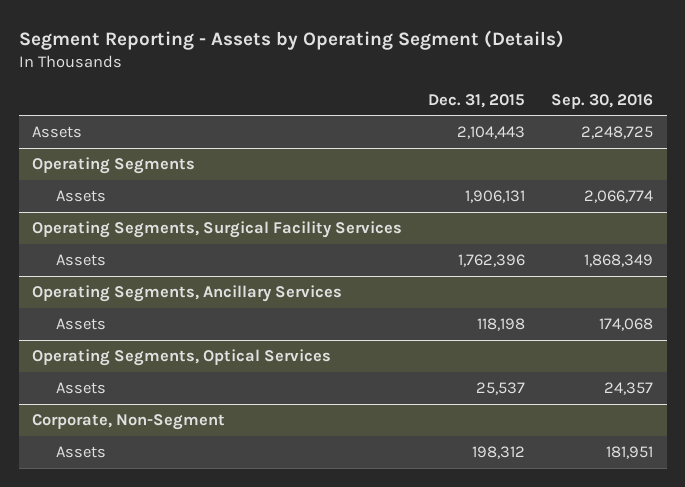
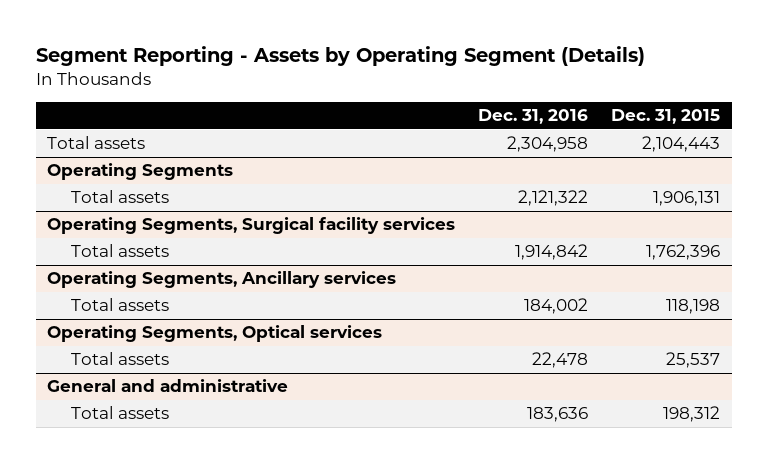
[551,93,654,109] Sep. 30, 2016 -> none
none -> [478,109,589,125] Dec. 31, 2016
[31,126,82,139] Assets -> [47,136,146,150] Total assets
[56,190,107,203] Assets -> [71,190,170,204] Total assets
[31,221,402,239] Operating Segments, Surgical Facility Services -> [47,217,456,235] Operating Segments, Surgical facility services
[56,254,107,267] Assets -> [71,244,170,258] Total assets
[31,285,342,303] Operating Segments, Ancillary Services -> [47,271,397,289] Operating Segments, Ancillary services
[56,318,107,331] Assets -> [71,298,170,312] Total assets
[31,349,331,367] Operating Segments, Optical Services -> [47,325,383,343] Operating Segments, Optical services
[56,382,107,395] Assets -> [71,352,170,366] Total assets
[31,414,225,431] Corporate, Non-Segment -> [47,379,289,393] General and administrative
[56,446,107,459] Assets -> [71,406,170,420] Total assets

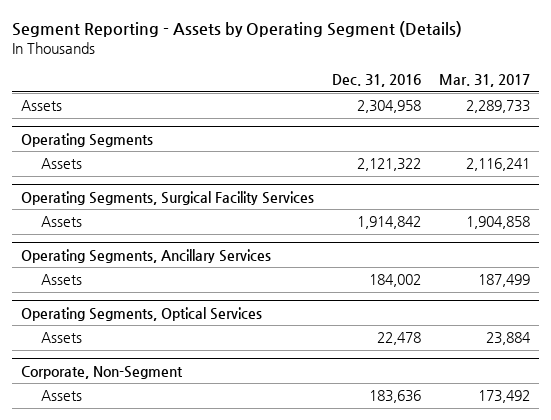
[611,109,721,125] Dec. 31, 2015 -> none
none -> [439,74,531,88] Mar. 31, 2017
[47,136,146,150] Total assets -> [20,100,62,112] Assets
[71,190,170,204] Total assets -> [41,158,83,170] Assets
[47,217,456,235] Operating Segments, Surgical facility services -> [20,190,314,205] Operating Segments, Surgical Facility Services
[71,244,170,258] Total assets -> [41,216,83,228] Assets
[47,271,397,289] Operating Segments, Ancillary services -> [20,248,271,263] Operating Segments, Ancillary Services
[71,298,170,312] Total assets -> [41,274,83,286] Assets
[47,325,383,343] Operating Segments, Optical services -> [20,306,262,321] Operating Segments, Optical Services
[71,352,170,366] Total assets -> [41,332,83,344] Assets
[47,379,289,393] General and administrative -> [20,365,183,379] Corporate, Non-Segment
[71,406,170,420] Total assets -> [41,390,83,402] Assets

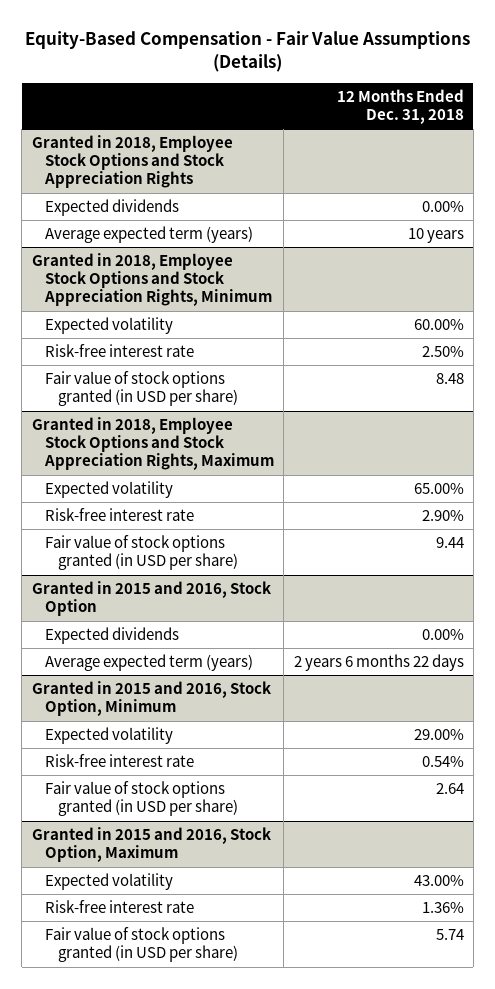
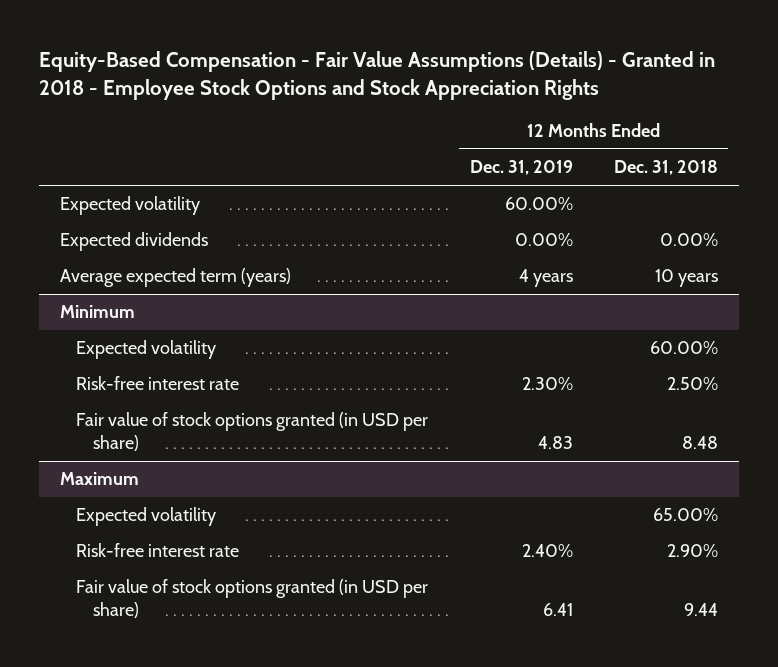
[24,30,470,72] Equity-Based Compensation - Fair Value Assumptions (Details) -> [39,51,716,100] Equity-Based Compensation - Fair Value Assumptions (Details) - Granted in 2018 - Employee Stock Options and Stock Appreciation Rights
none -> [469,160,573,176] Dec. 31, 2019
[31,135,233,189] Granted in 2018, Employee Stock Options and Stock Appreciation Rights -> none
none -> [60,196,201,216] Expected volatility
[31,253,273,307] Granted in 2018, Employee Stock Options and Stock Appreciation Rights, Minimum -> none
none -> [60,305,136,319] Minimum
[31,417,275,471] Granted in 2018, Employee Stock Options and Stock Appreciation Rights, Maximum -> none
none -> [60,472,140,486] Maximum
[31,581,271,617] Granted in 2015 and 2016, Stock Option -> none
[45,627,180,645] Expected dividends -> none
[45,654,254,672] Average expected term (years) -> none
[31,681,271,717] Granted in 2015 and 2016, Stock Option, Minimum -> none
[45,727,174,745] Expected volatility -> none
[45,754,195,768] Risk-free interest rate -> none
[45,781,239,817] Fair value of stock options granted (in USD per share) -> none
[31,827,271,863] Granted in 2015 and 2016, Stock Option, Maximum -> none
[45,873,174,891] Expected volatility -> none
[45,900,195,914] Risk-free interest rate -> none
[45,927,239,963] Fair value of stock options granted (in USD per share) -> none

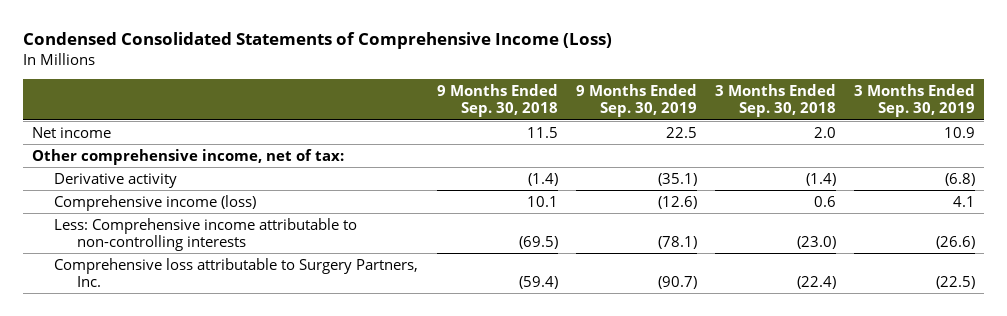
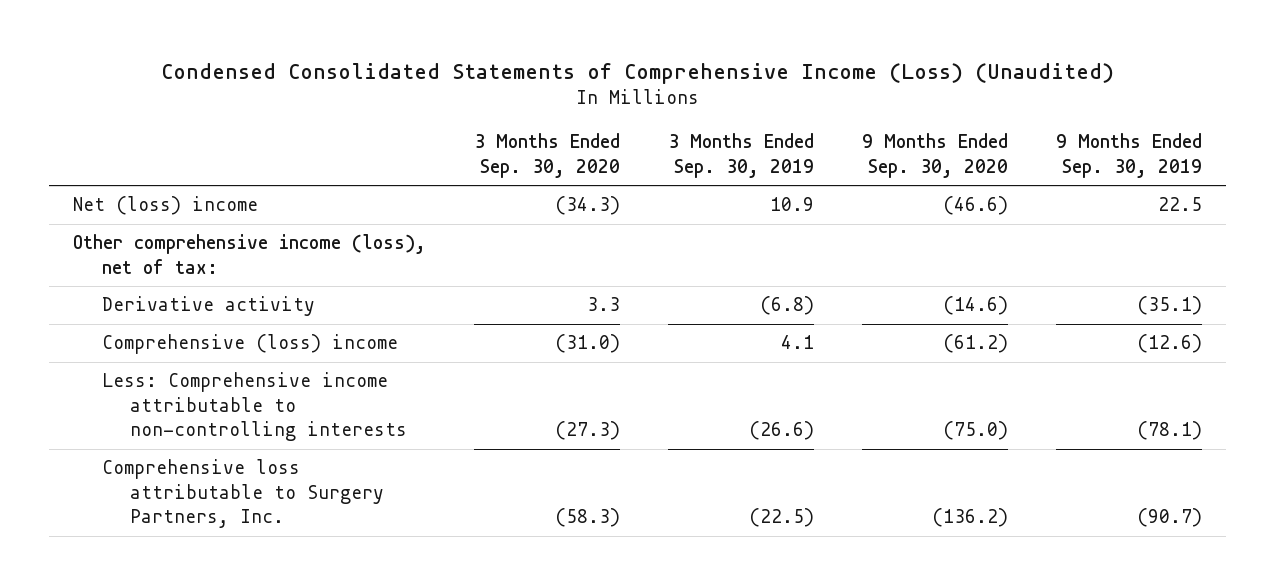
[22,32,612,50] Condensed Consolidated Statements of Comprehensive Income (Loss) -> [160,62,1114,84] Condensed Consolidated Statements of Comprehensive Income (Loss) (Unaudited)
[436,83,558,118] 9 Months Ended Sep. 30, 2018 -> none
[714,83,836,118] 3 Months Ended Sep. 30, 2018 -> none
none -> [474,133,621,178] 3 Months Ended Sep. 30, 2020
none -> [862,133,1009,178] 9 Months Ended Sep. 30, 2020
[31,126,111,138] Net income -> [73,196,259,216] Net (loss) income
[31,148,344,165] Other comprehensive income, net of tax: -> [73,234,427,274] Other comprehensive income (loss), net of tax:
[54,194,257,211] Comprehensive income (loss) -> [101,334,398,355] Comprehensive (loss) income

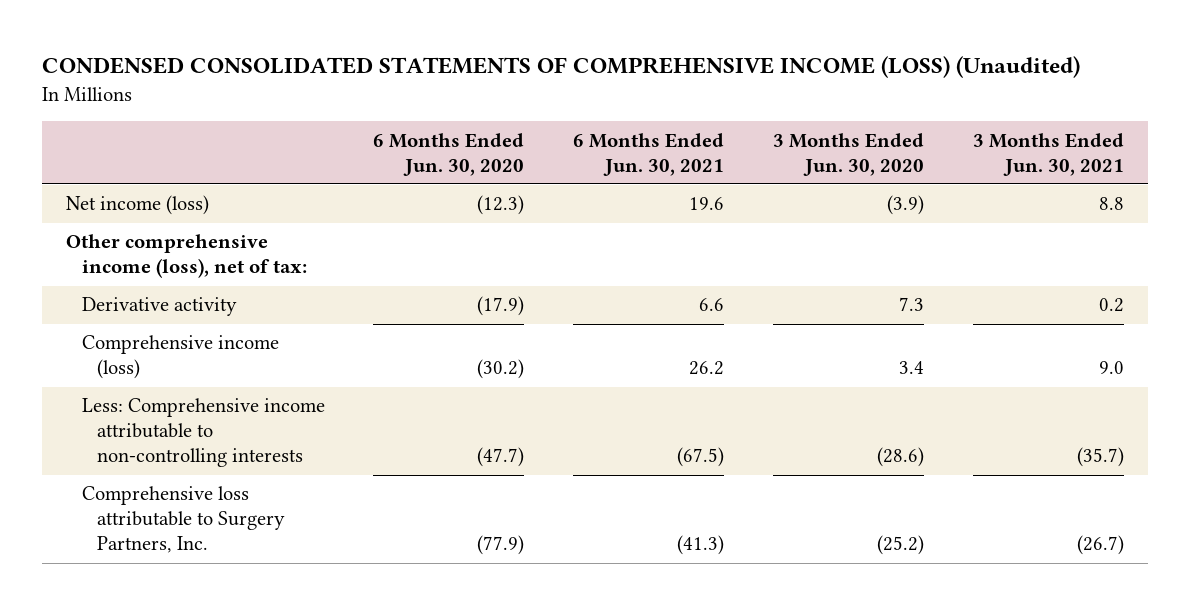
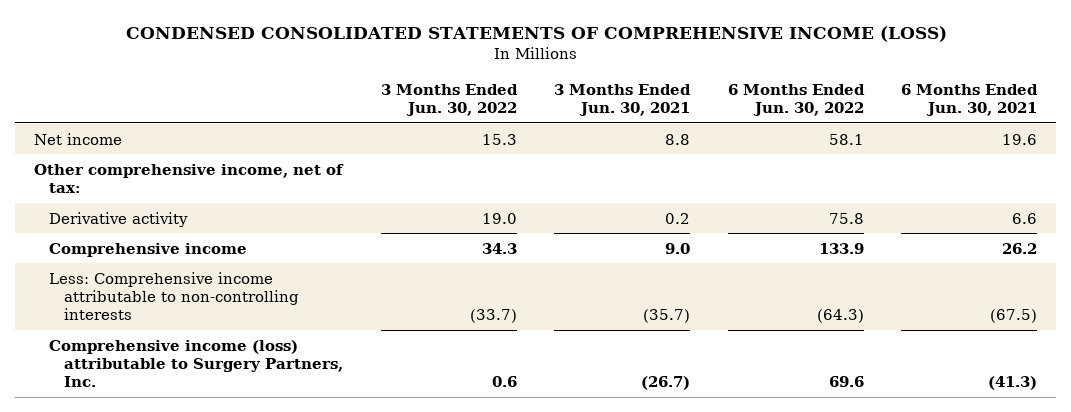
[41,56,1080,79] CONDENSED CONSOLIDATED STATEMENTS OF COMPREHENSIVE INCOME (LOSS) (Unaudited) -> [125,25,947,42] CONDENSED CONSOLIDATED STATEMENTS OF COMPREHENSIVE INCOME (LOSS)
[373,132,525,176] 6 Months Ended Jun. 30, 2020 -> none
[772,132,924,176] 3 Months Ended Jun. 30, 2020 -> none
none -> [380,83,518,116] 3 Months Ended Jun. 30, 2022
none -> [727,83,865,116] 6 Months Ended Jun. 30, 2022
[66,195,210,216] Net income (loss) -> [34,132,123,145] Net income
[66,234,307,279] Other comprehensive income (loss), net of tax: -> [34,163,345,194] Other comprehensive income, net of tax:
[81,335,279,380] Comprehensive income (loss) -> [49,242,248,257] Comprehensive income
[81,486,286,554] Comprehensive loss attributable to Surgery Partners, Inc. -> [49,339,344,388] Comprehensive income (loss) attributable to Surgery Partners, Inc.

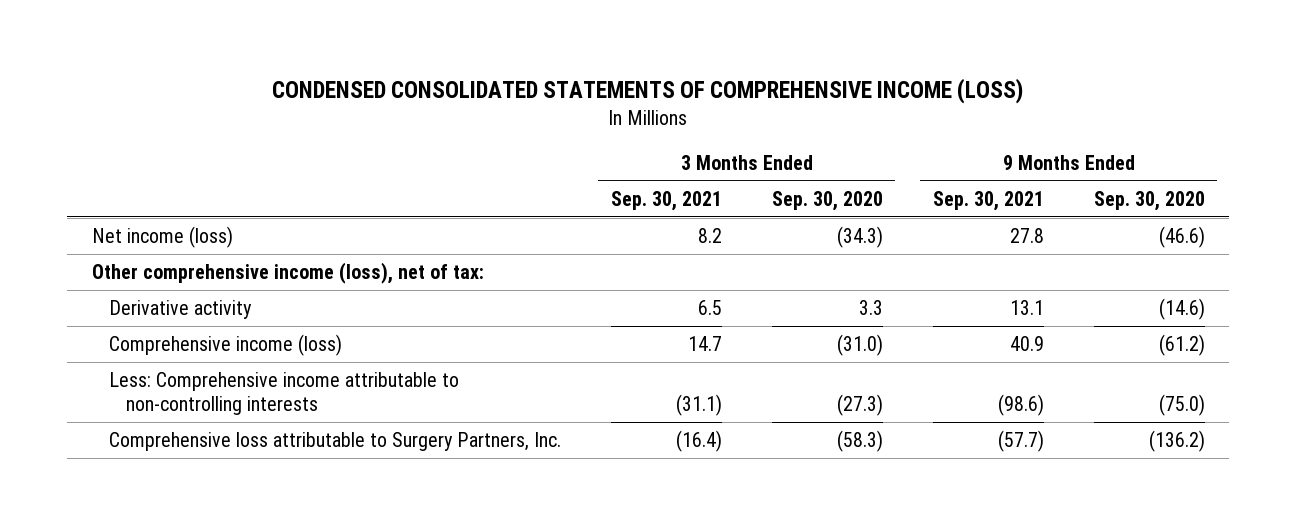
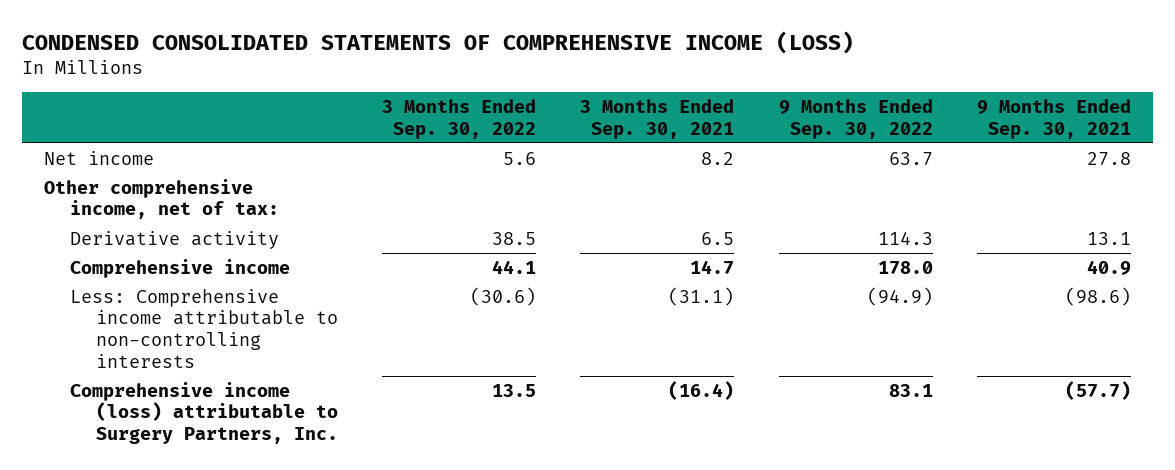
[771,190,883,211] Sep. 30, 2020 -> none
[1093,190,1205,211] Sep. 30, 2020 -> none
none -> [382,98,537,139] 3 Months Ended Sep. 30, 2022
none -> [778,98,933,139] 9 Months Ended Sep. 30, 2022
[91,226,233,249] Net income (loss) -> [43,150,154,165] Net income
[91,262,484,285] Other comprehensive income (loss), net of tax: -> [43,178,279,220] Other comprehensive income, net of tax:
[108,334,342,357] Comprehensive income (loss) -> [69,258,290,278] Comprehensive income
[108,432,561,452] Comprehensive loss attributable to Surgery Partners, Inc. -> [69,381,338,445] Comprehensive income (loss) attributable to Surgery Partners, Inc.

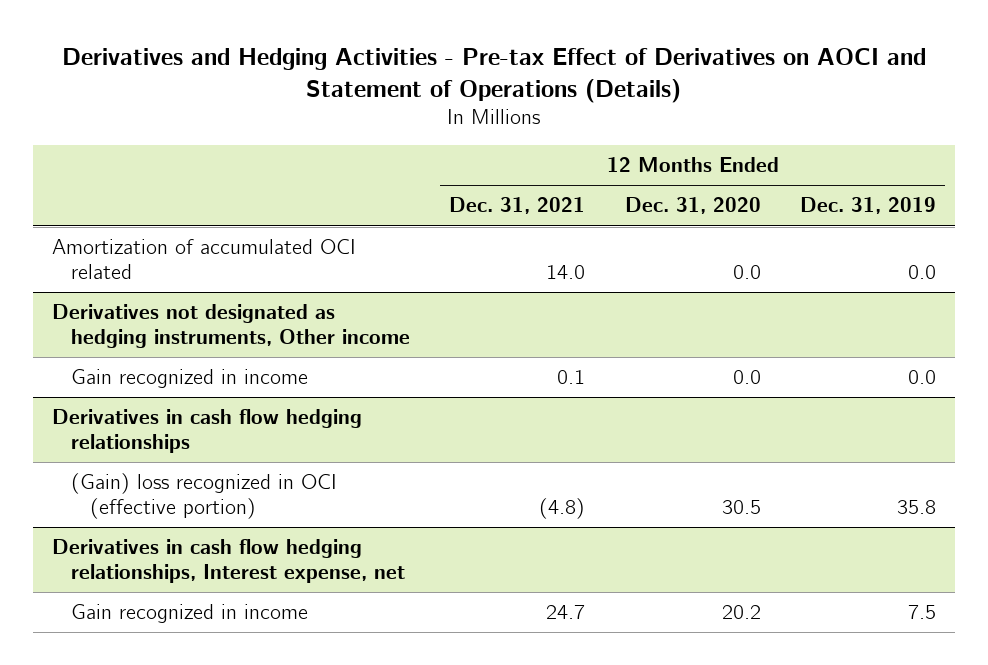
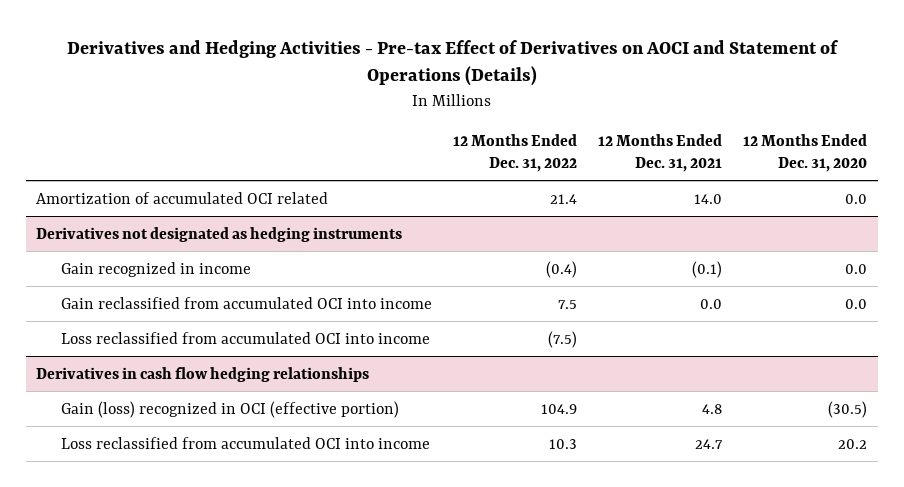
[799,197,936,215] Dec. 31, 2019 -> none
none -> [452,133,577,172] 12 Months Ended Dec. 31, 2022
[52,304,411,349] Derivatives not designated as hedging instruments, Other income -> [36,226,403,242] Derivatives not designated as hedging instruments
[557,370,586,385] 0.1 -> [692,260,723,278] (0.1)
none -> [60,296,432,309] Gain reclassified from accumulated OCI into income
none -> [60,331,430,344] Loss reclassified from accumulated OCI into income
[52,539,406,584] Derivatives in cash flow hedging relationships, Interest expense, net -> none
[71,473,338,520] (Gain) loss recognized in OCI (effective portion) -> [60,400,399,418] Gain (loss) recognized in OCI (effective portion)
[539,498,586,520] (4.8) -> [702,403,723,414] 4.8
[721,500,761,515] 30.5 -> [828,400,868,418] (30.5)
[71,604,309,624] Gain recognized in income -> [60,436,430,449] Loss reclassified from accumulated OCI into income

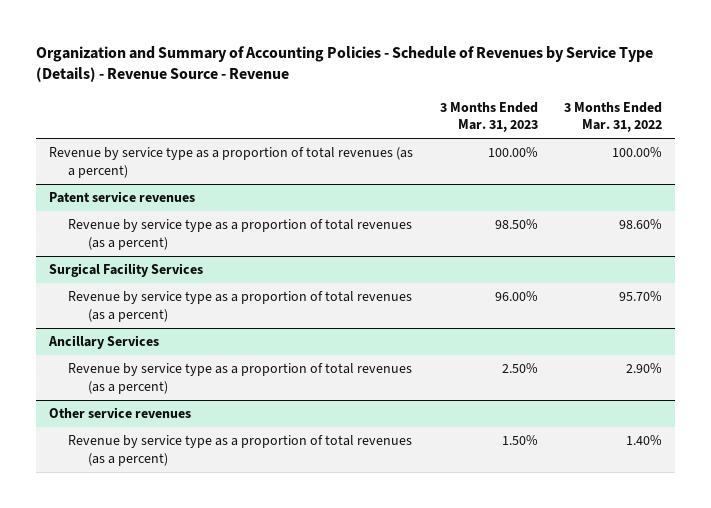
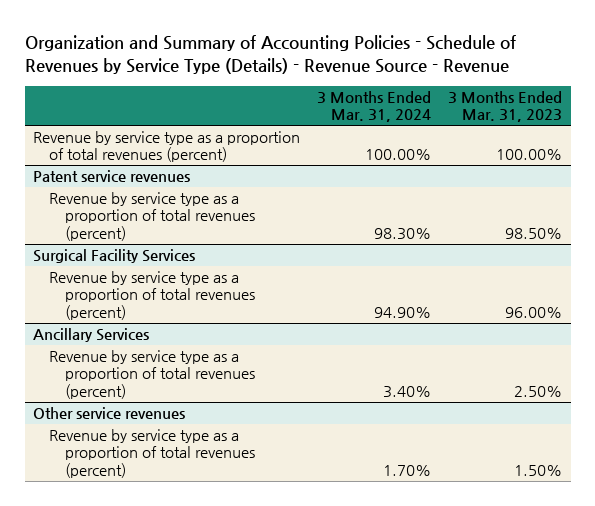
[564,101,663,133] 3 Months Ended Mar. 31, 2022 -> none
none -> [317,91,432,123] 3 Months Ended Mar. 31, 2024
[49,147,414,179] Revenue by service type as a proportion of total revenues (as a percent) -> [33,131,301,163] Revenue by service type as a proportion of total revenues (percent)
[68,219,413,251] Revenue by service type as a proportion of total revenues (as a percent) -> [49,192,255,241] Revenue by service type as a proportion of total revenues (percent)
[68,291,413,323] Revenue by service type as a proportion of total revenues (as a percent) -> [49,271,255,320] Revenue by service type as a proportion of total revenues (percent)
[68,363,413,395] Revenue by service type as a proportion of total revenues (as a percent) -> [49,350,255,399] Revenue by service type as a proportion of total revenues (percent)
[68,435,413,467] Revenue by service type as a proportion of total revenues (as a percent) -> [49,429,255,478] Revenue by service type as a proportion of total revenues (percent)

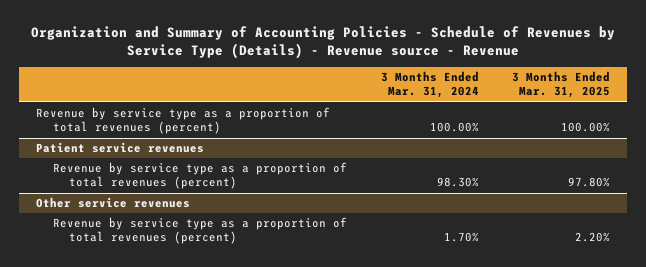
[24,34,516,74] Organization and Summary of Accounting Policies - Schedule of Revenues by Service Type (Details) - Revenue Source - Revenue -> [31,26,616,60] Organization and Summary of Accounting Policies - Schedule of Revenues by Service Type (Details) - Revenue source - Revenue
[448,91,563,123] 3 Months Ended Mar. 31, 2023 -> none
none -> [512,71,611,99] 3 Months Ended Mar. 31, 2025
[33,170,191,183] Patent service revenues -> [36,142,205,154] Patient service revenues
[33,249,196,264] Surgical Facility Services -> none
[49,271,255,320] Revenue by service type as a proportion of total revenues (percent) -> none
[33,328,150,343] Ancillary Services -> none
[49,350,255,399] Revenue by service type as a proportion of total revenues (percent) -> none

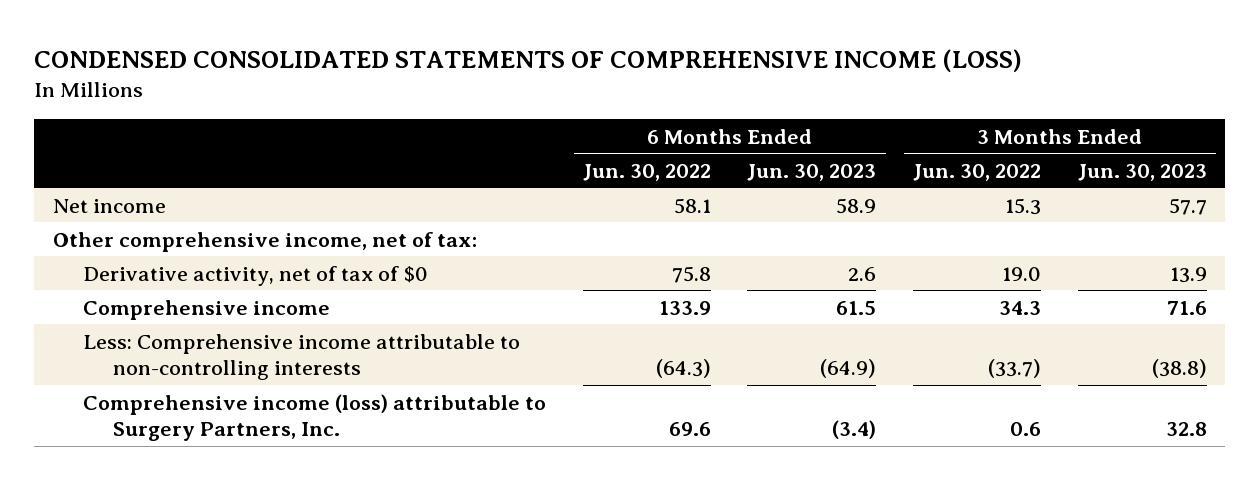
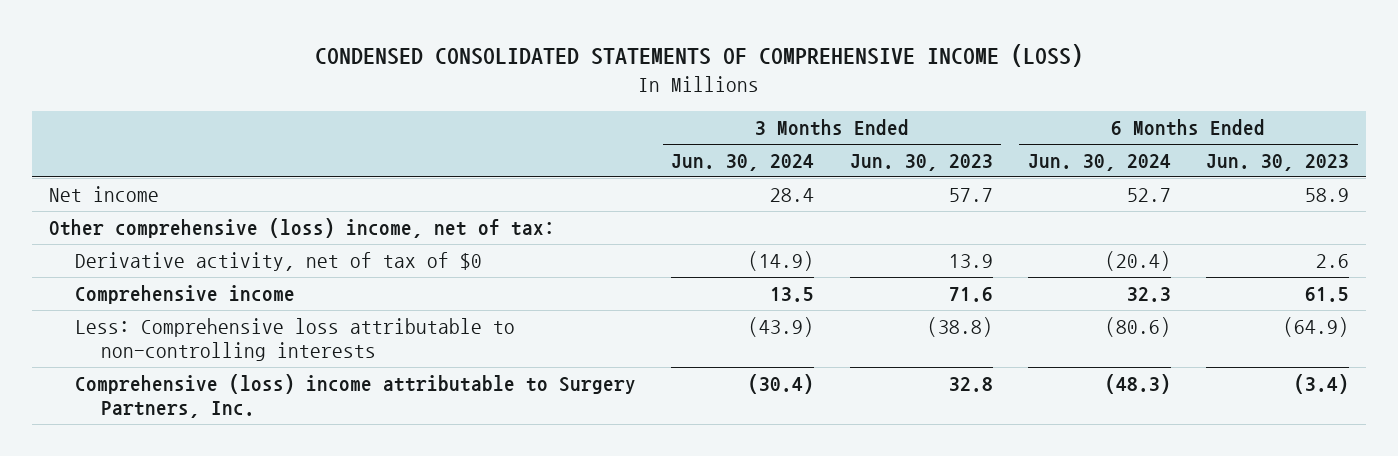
[582,163,711,181] Jun. 30, 2022 -> none
[913,163,1042,181] Jun. 30, 2022 -> none
none -> [671,153,815,171] Jun. 30, 2024
none -> [1027,153,1171,171] Jun. 30, 2024
[52,231,477,252] Other comprehensive income, net of tax: -> [49,217,556,238] Other comprehensive (loss) income, net of tax:
[82,333,520,380] Less: Comprehensive income attributable to non-controlling interests -> [75,317,516,362] Less: Comprehensive loss attributable to non-controlling interests
[82,393,546,441] Comprehensive income (loss) attributable to Surgery Partners, Inc. -> [75,373,637,419] Comprehensive (loss) income attributable to Surgery Partners, Inc.

